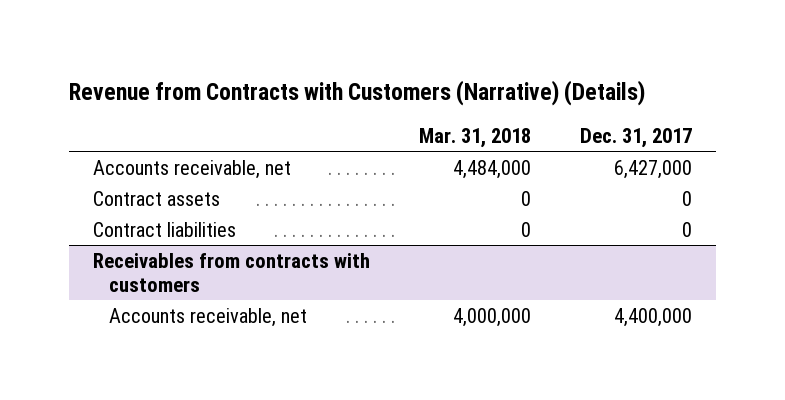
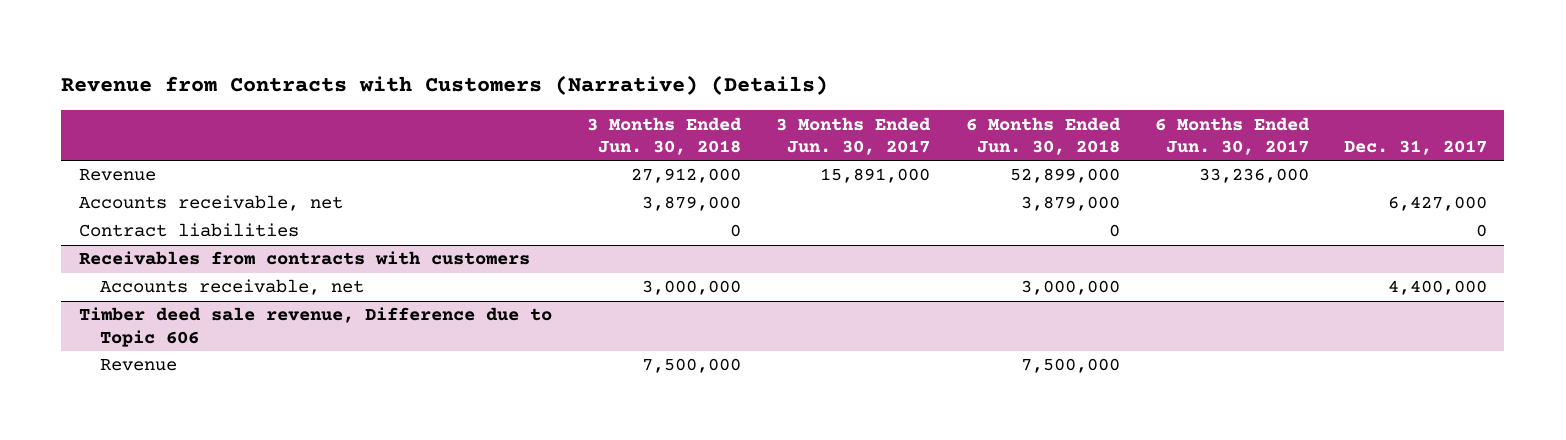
[418,128,531,149] Mar. 31, 2018 -> none
none -> [587,116,743,156] 3 Months Ended Jun. 30, 2018
none -> [776,116,932,156] 3 Months Ended Jun. 30, 2017
none -> [965,116,1121,156] 6 Months Ended Jun. 30, 2018
none -> [1154,116,1310,156] 6 Months Ended Jun. 30, 2017
none -> [78,169,156,182] Revenue
[93,190,221,206] Contract assets -> none
none -> [78,307,552,347] Timber deed sale revenue, Difference due to Topic 606
none -> [99,359,177,372] Revenue

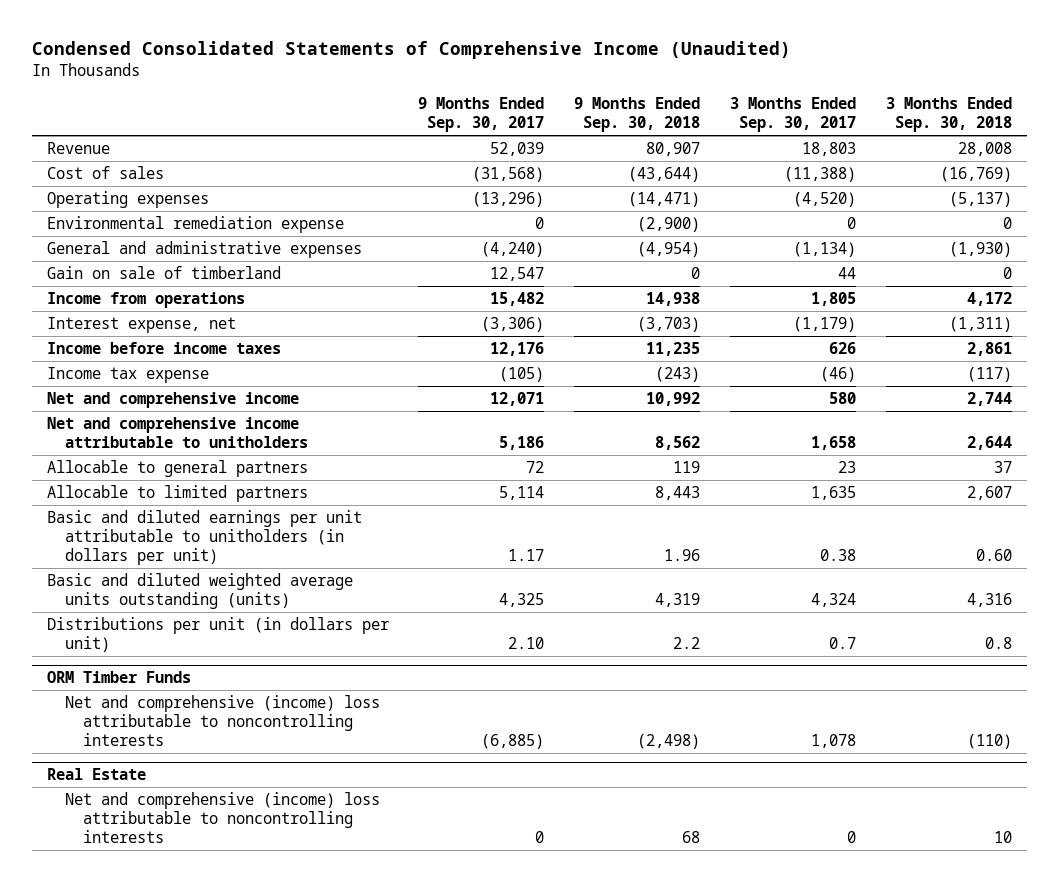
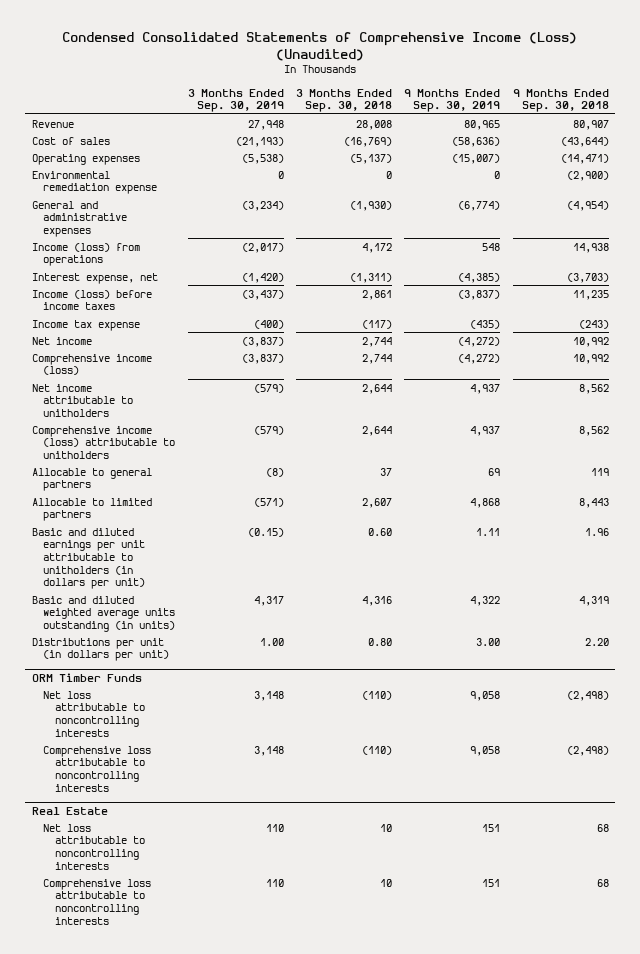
[31,41,791,60] Condensed Consolidated Statements of Comprehensive Income (Unaudited) -> [62,32,578,61] Condensed Consolidated Statements of Comprehensive Income (Loss) (Unaudited)
[418,97,545,133] 9 Months Ended Sep. 30, 2017 -> none
[729,97,856,133] 3 Months Ended Sep. 30, 2017 -> none
none -> [187,88,284,113] 3 Months Ended Sep. 30, 2019
none -> [404,88,501,113] 9 Months Ended Sep. 30, 2019
[46,266,281,280] Gain on sale of timberland -> none
[46,292,245,309] Income from operations -> [31,242,140,267] Income (loss) from operations
[46,342,281,355] Income before income taxes -> [31,289,152,311] Income (loss) before income taxes
[46,392,299,409] Net and comprehensive income -> [31,336,92,345] Net income
[46,417,308,448] Net and comprehensive income attributable to unitholders -> [31,353,152,376] Comprehensive income (loss)
[655,435,701,450] 8,562 -> [572,353,609,364] 10,992
[966,435,1012,450] 2,644 -> [361,353,392,364] 2,744
none -> [31,383,134,417] Net income attributable to unitholders
none -> [31,425,176,459] Comprehensive income (loss) attributable to unitholders
[46,573,353,609] Basic and diluted weighted average units outstanding (units) -> [31,595,176,632] Basic and diluted weighted average units outstanding (in units)
[673,636,701,649] 2.2 -> [584,637,609,646] 2.20
[984,636,1012,649] 0.8 -> [367,637,392,646] 0.80
[64,695,380,746] Net and comprehensive (income) loss attributable to noncontrolling interests -> [43,690,145,737] Net loss attributable to noncontrolling interests
none -> [43,745,152,792] Comprehensive loss attributable to noncontrolling interests
[64,792,380,843] Net and comprehensive (income) loss attributable to noncontrolling interests -> [43,823,145,870] Net loss attributable to noncontrolling interests
none -> [43,878,152,925] Comprehensive loss attributable to noncontrolling interests

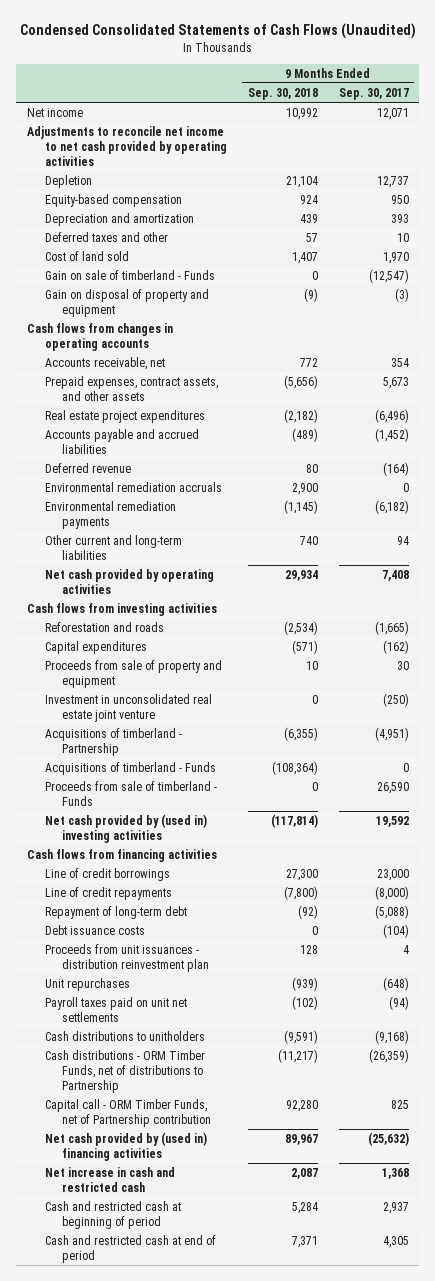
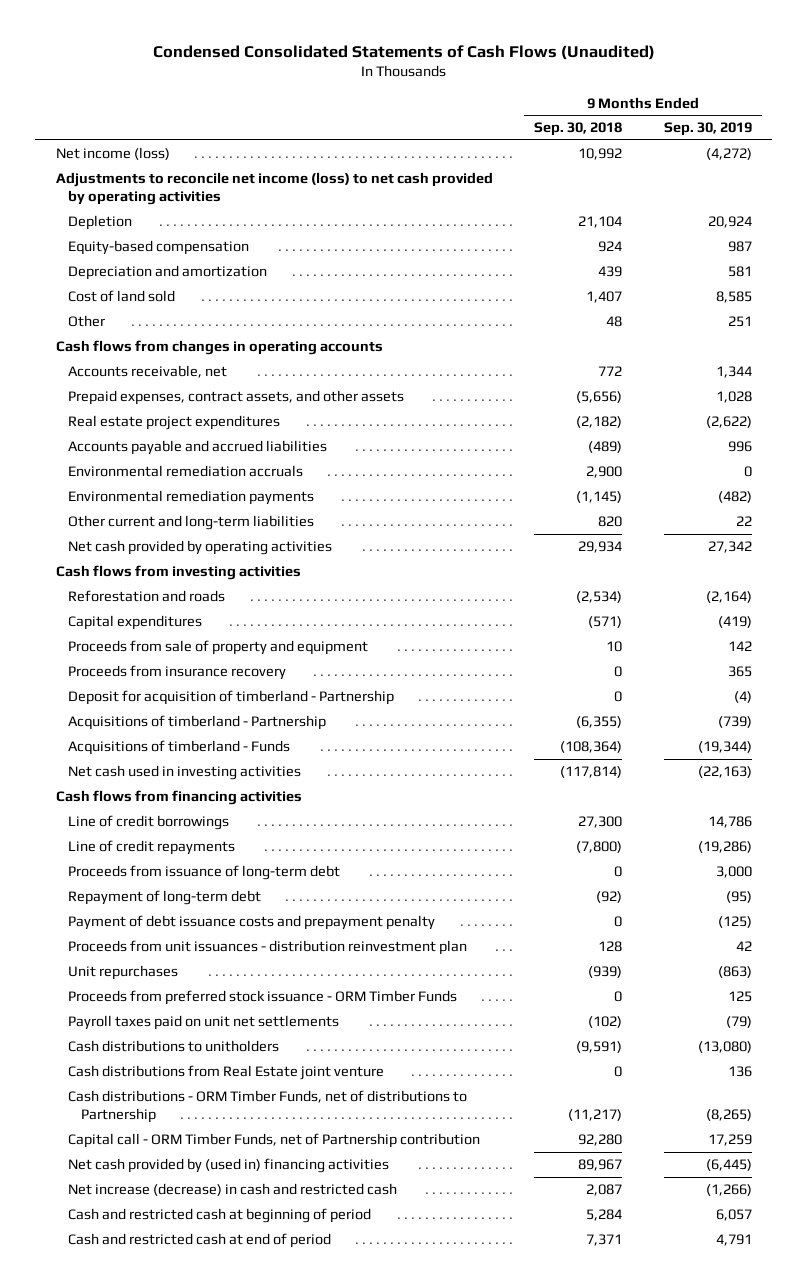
[338,87,409,100] Sep. 30, 2017 -> none
none -> [663,122,752,137] Sep. 30, 2019
[26,107,83,117] Net income -> [55,146,170,160] Net income (loss)
[26,125,227,167] Adjustments to reconcile net income to net cash provided by operating activities -> [55,171,493,206] Adjustments to reconcile net income (loss) to net cash provided by operating activities
[44,231,168,242] Deferred taxes and other -> none
[44,269,215,280] Gain on sale of timberland - Funds -> none
[44,288,209,318] Gain on disposal of property and equipment -> none
none -> [68,314,106,327] Other
[44,462,131,473] Deferred revenue -> none
[299,535,318,545] 740 -> [598,515,623,527] 820
[44,693,212,723] Investment in unconsolidated real estate joint venture -> none
none -> [68,664,287,680] Proceeds from insurance recovery
none -> [68,689,395,705] Deposit for acquisition of timberland - Partnership
[44,780,217,807] Proceeds from sale of timberland - Funds -> none
[44,813,207,844] Net cash provided by (used in) investing activities -> [68,764,302,780] Net cash used in investing activities
none -> [68,864,341,880] Proceeds from issuance of long-term debt
[44,924,145,935] Debt issuance costs -> none
none -> [68,914,436,930] Payment of debt issuance costs and prepayment penalty
none -> [68,989,458,1005] Proceeds from preferred stock issuance - ORM Timber Funds
none -> [68,1064,385,1080] Cash distributions from Real Estate joint venture
[44,1166,175,1193] Net increase in cash and restricted cash -> [68,1182,398,1196] Net increase (decrease) in cash and restricted cash

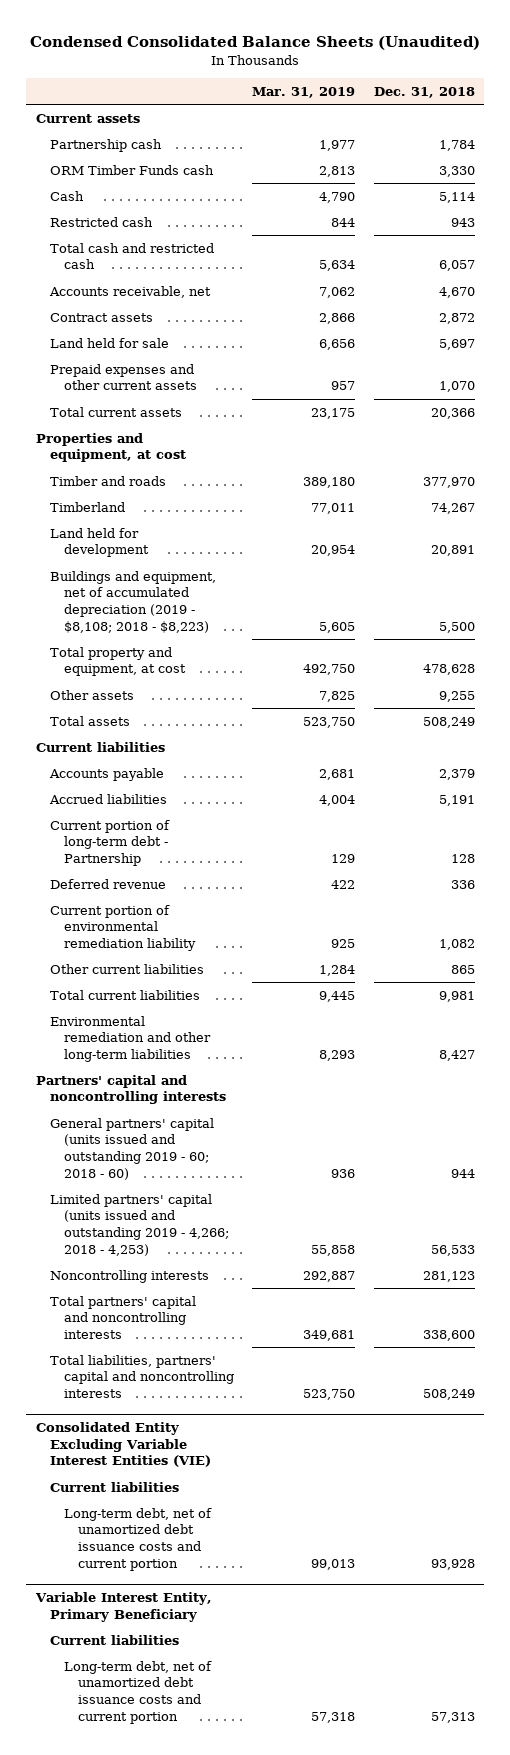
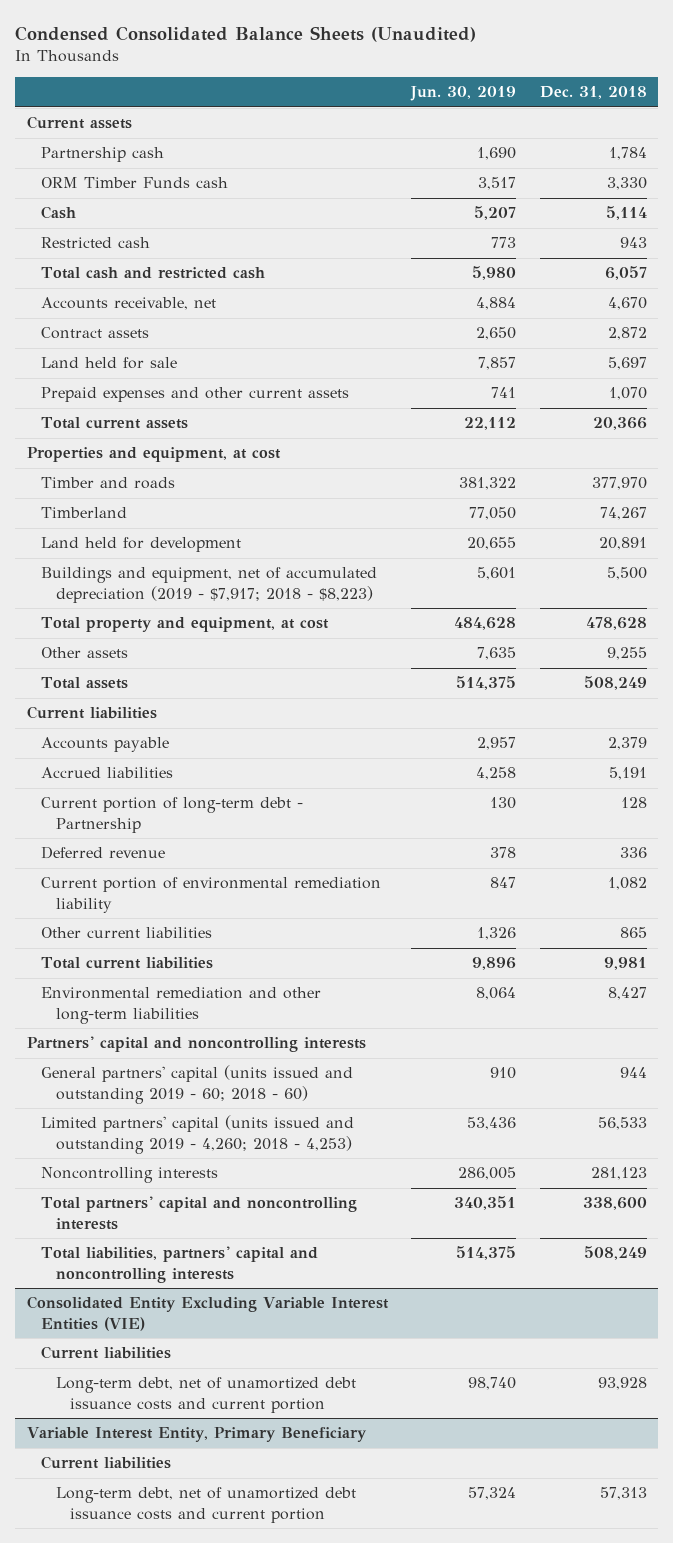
[252,86,356,98] Mar. 31, 2019 -> none
none -> [410,86,517,102] Jun. 30, 2019
[49,570,216,633] Buildings and equipment, net of accumulated depreciation (2019 - $8,108; 2018 - $8,223) -> [41,567,378,603] Buildings and equipment, net of accumulated depreciation (2019 - $7,917; 2018 - $8,223)
[49,1193,229,1256] Limited partners' capital (units issued and outstanding 2019 - 4,266; 2018 - 4,253) -> [41,1115,355,1154] Limited partners' capital (units issued and outstanding 2019 - 4,260; 2018 - 4,253)

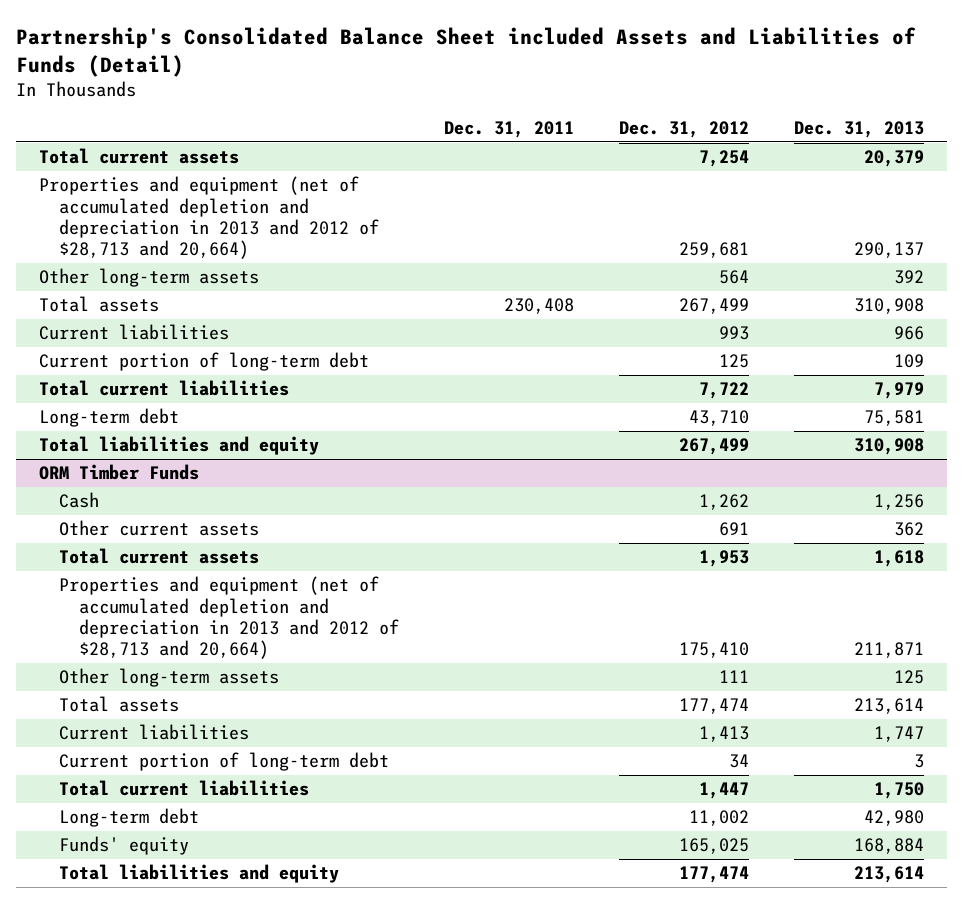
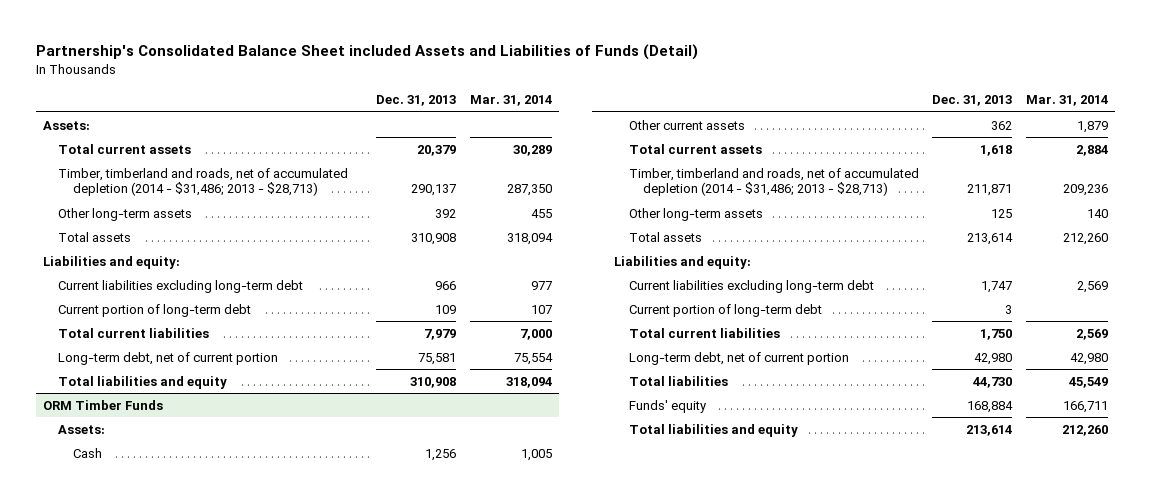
[444,120,575,138] Dec. 31, 2011 -> none
[619,120,750,138] Dec. 31, 2012 -> none
none -> [470,95,553,107] Mar. 31, 2014
none -> [42,120,90,130] Assets:
[38,176,380,260] Properties and equipment (net of accumulated depletion and depreciation in 2013 and 2012 of $28,713 and 20,664) -> [57,167,348,197] Timber, timberland and roads, net of accumulated depletion (2014 - $31,486; 2013 - $28,713)
none -> [42,255,180,269] Liabilities and equity:
[38,324,229,341] Current liabilities -> [57,279,303,293] Current liabilities excluding long-term debt
[38,408,179,428] Long-term debt -> [57,351,278,365] Long-term debt, net of current portion
none -> [57,424,105,434] Assets:
[59,576,400,660] Properties and equipment (net of accumulated depletion and depreciation in 2013 and 2012 of $28,713 and 20,664) -> [628,167,919,197] Timber, timberland and roads, net of accumulated depletion (2014 - $31,486; 2013 - $28,713)
none -> [613,255,751,269] Liabilities and equity:
[59,724,250,741] Current liabilities -> [628,279,874,293] Current liabilities excluding long-term debt
[59,808,200,828] Long-term debt -> [628,351,849,365] Long-term debt, net of current portion
none -> [628,375,728,386] Total liabilities

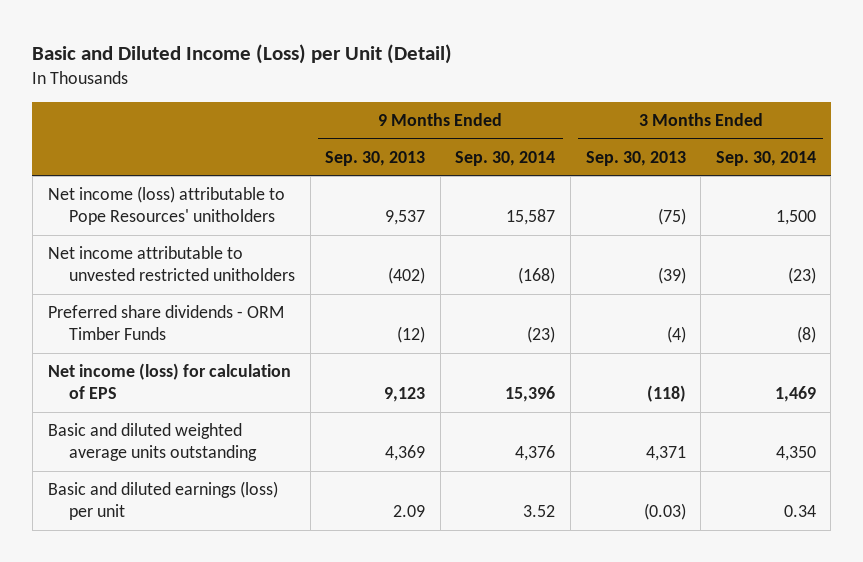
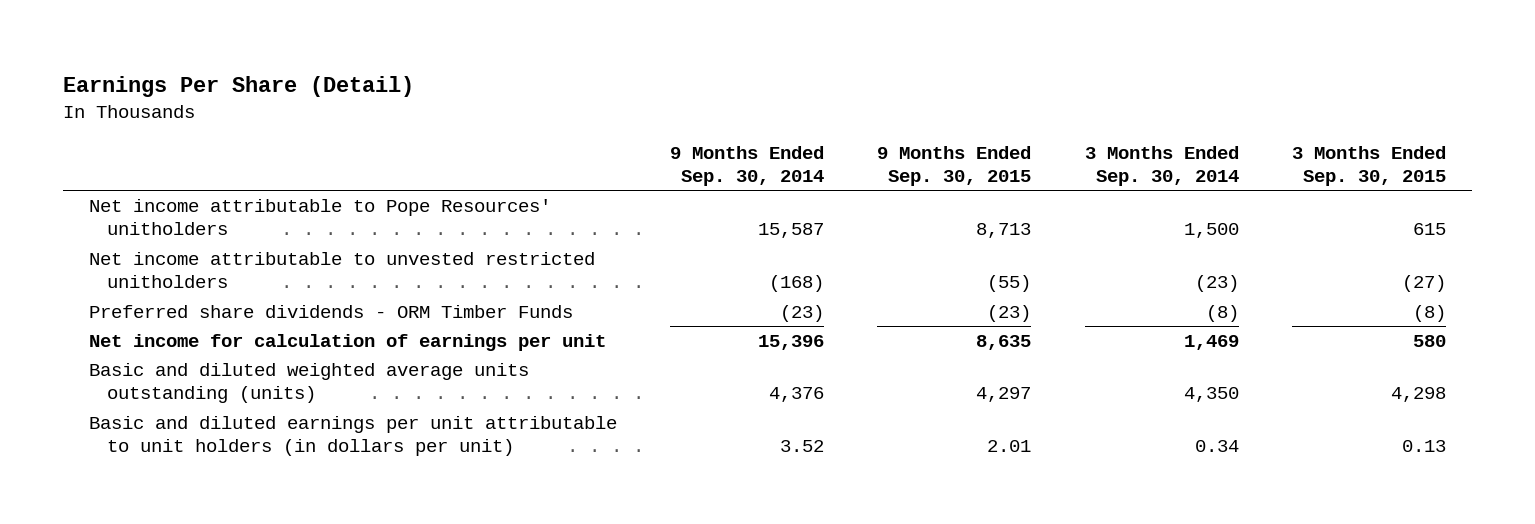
[32,44,453,65] Basic and Diluted Income (Loss) per Unit (Detail) -> [62,76,414,98] Earnings Per Share (Detail)
[325,150,426,166] Sep. 30, 2013 -> none
[585,150,686,166] Sep. 30, 2013 -> none
none -> [877,145,1032,186] 9 Months Ended Sep. 30, 2015
none -> [1291,145,1446,186] 3 Months Ended Sep. 30, 2015
[47,186,285,226] Net income (loss) attributable to Pope Resources' unitholders -> [89,198,552,236] Net income attributable to Pope Resources' unitholders
[47,363,291,400] Net income (loss) for calculation of EPS -> [89,333,607,351] Net income for calculation of earnings per unit
[47,423,258,462] Basic and diluted weighted average units outstanding -> [89,362,530,404] Basic and diluted weighted average units outstanding (units)
[47,481,278,521] Basic and diluted earnings (loss) per unit -> [89,415,618,457] Basic and diluted earnings per unit attributable to unit holders (in dollars per unit)

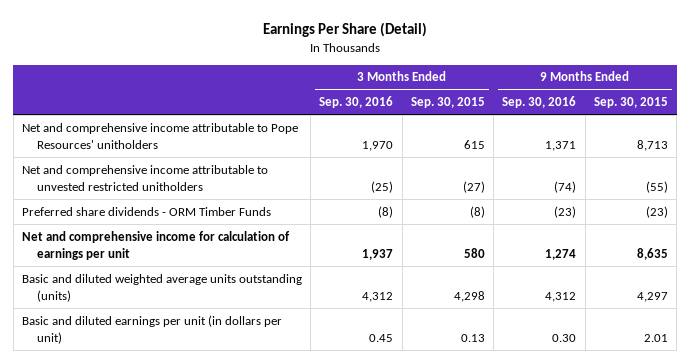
[670,145,825,186] 9 Months Ended Sep. 30, 2014 -> none
[1084,145,1239,186] 3 Months Ended Sep. 30, 2014 -> none
none -> [319,95,394,108] Sep. 30, 2016
none -> [502,95,577,108] Sep. 30, 2016
[89,198,552,236] Net income attributable to Pope Resources' unitholders -> [21,122,298,149] Net and comprehensive income attributable to Pope Resources' unitholders
[89,251,596,289] Net income attributable to unvested restricted unitholders -> [21,164,268,191] Net and comprehensive income attributable to unvested restricted unitholders
[89,333,607,351] Net income for calculation of earnings per unit -> [21,230,290,260] Net and comprehensive income for calculation of earnings per unit
[89,415,618,457] Basic and diluted earnings per unit attributable to unit holders (in dollars per unit) -> [21,314,282,344] Basic and diluted earnings per unit (in dollars per unit)

